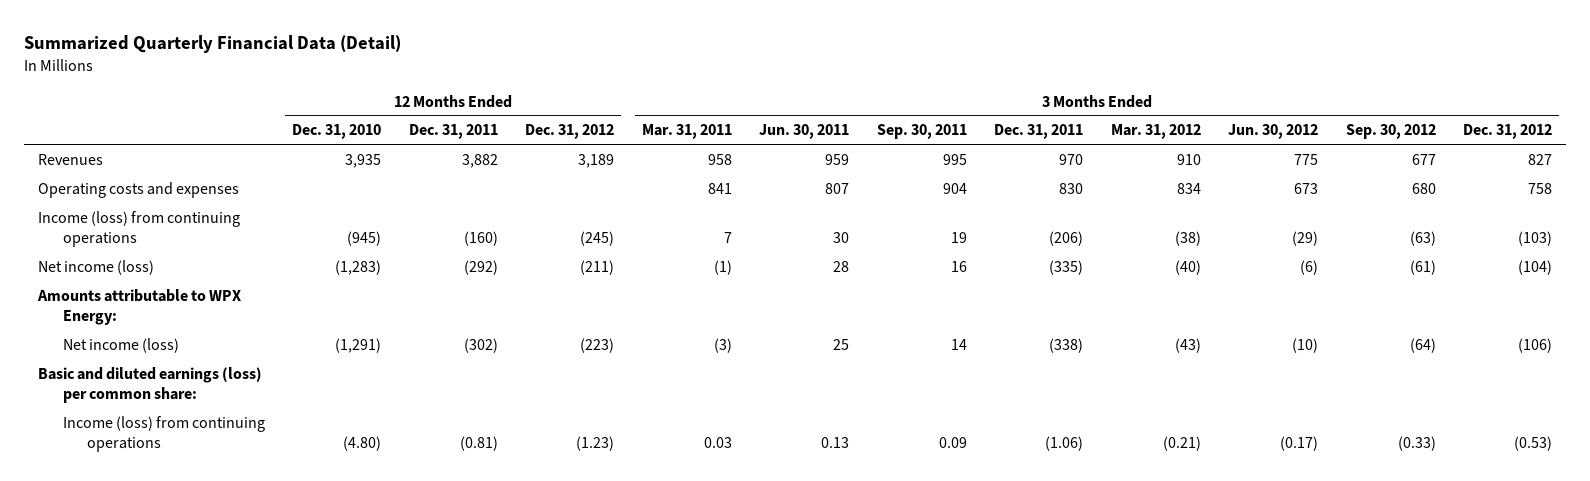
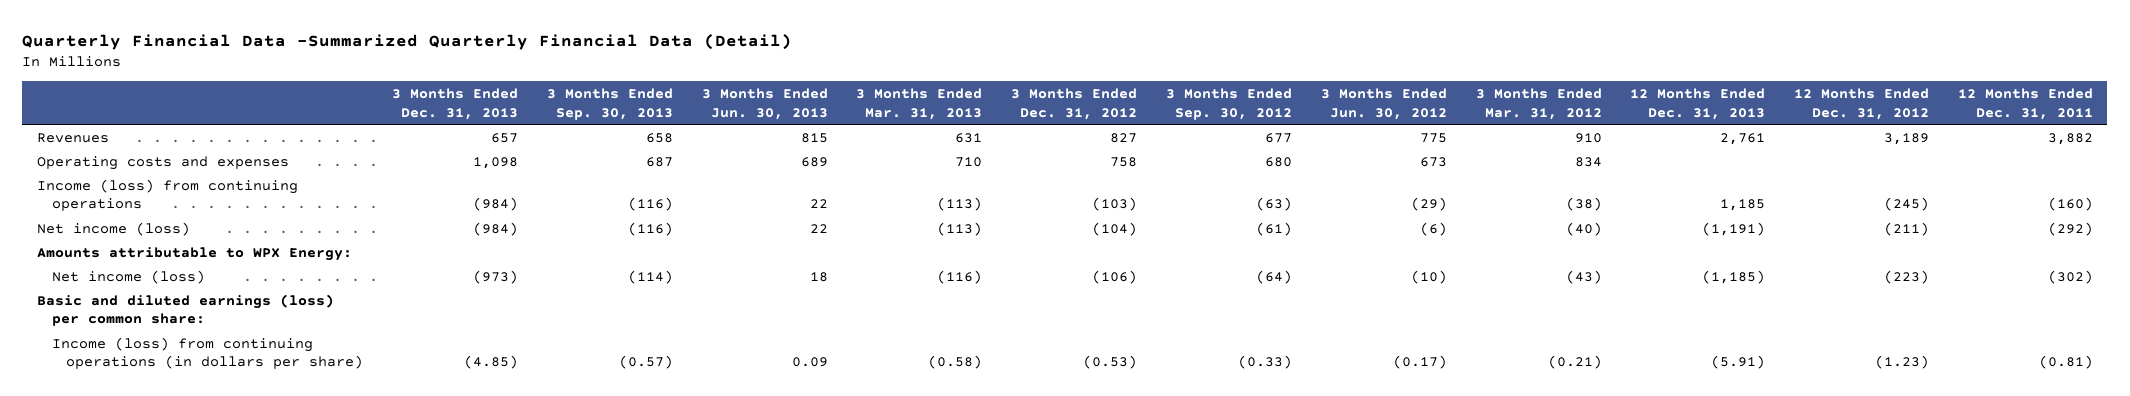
[24,35,402,54] Summarized Quarterly Financial Data (Detail) -> [22,33,793,50] Quarterly Financial Data -Summarized Quarterly Financial Data (Detail)
[292,124,382,140] Dec. 31, 2010 -> none
[641,124,732,140] Mar. 31, 2011 -> none
[759,124,850,140] Jun. 30, 2011 -> none
[876,124,967,140] Sep. 30, 2011 -> none
[994,124,1084,140] Dec. 31, 2011 -> none
none -> [392,88,519,120] 3 Months Ended Dec. 31, 2013
none -> [546,88,673,120] 3 Months Ended Sep. 30, 2013
none -> [701,88,828,120] 3 Months Ended Jun. 30, 2013
none -> [856,88,983,120] 3 Months Ended Mar. 31, 2013
none -> [1630,88,1766,120] 12 Months Ended Dec. 31, 2013
[62,415,265,453] Income (loss) from continuing operations -> [51,336,364,370] Income (loss) from continuing operations (in dollars per share)

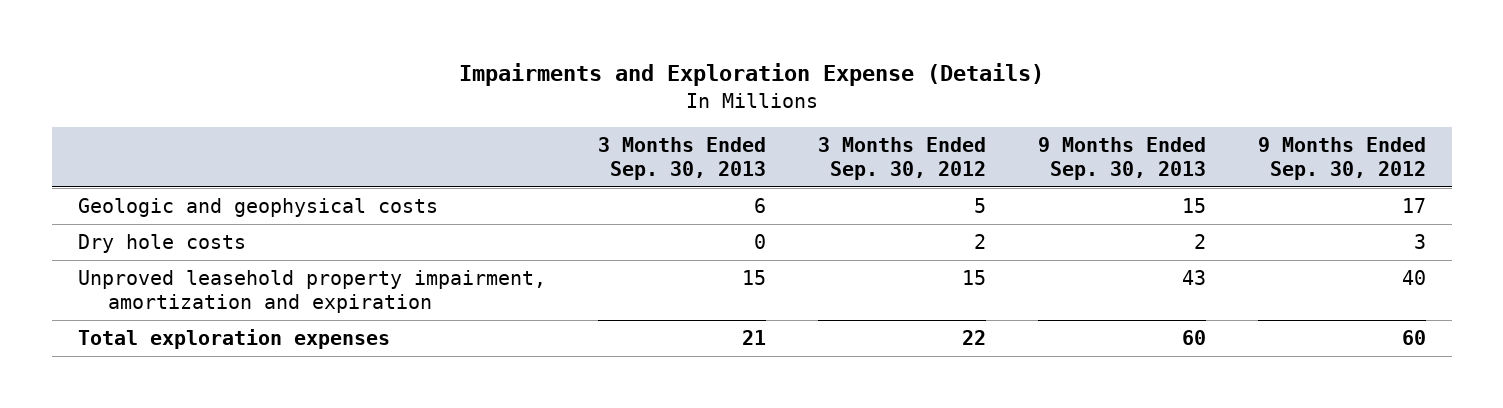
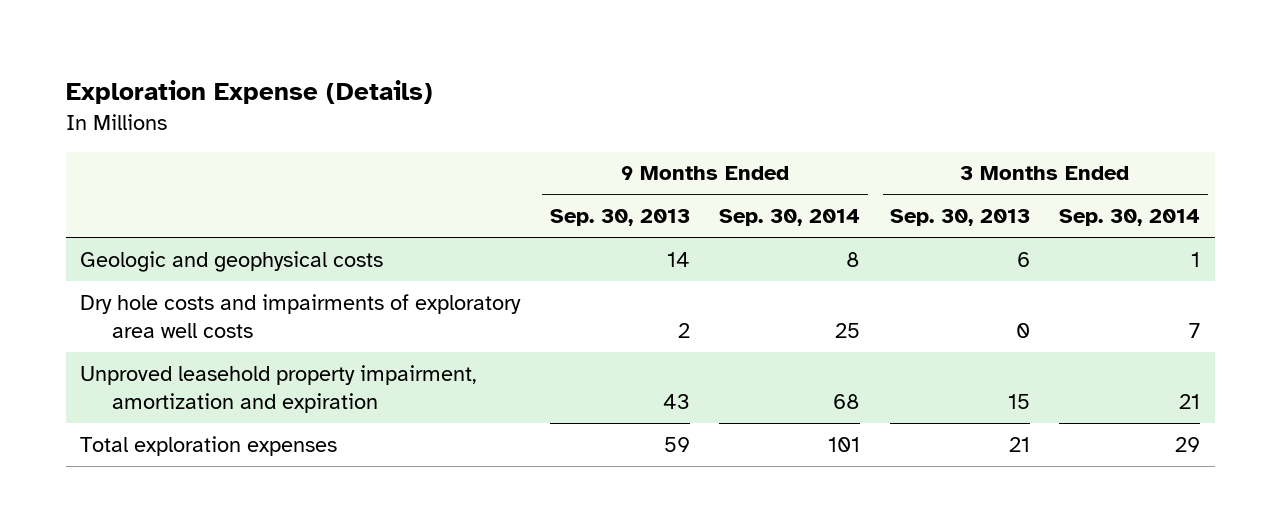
[458,63,1044,87] Impairments and Exploration Expense (Details) -> [65,79,433,104] Exploration Expense (Details)
[817,137,986,180] 3 Months Ended Sep. 30, 2012 -> none
[1257,137,1426,180] 9 Months Ended Sep. 30, 2012 -> none
none -> [719,209,861,227] Sep. 30, 2014
none -> [1059,209,1201,227] Sep. 30, 2014
[1181,198,1206,214] 15 -> [666,251,690,267] 14
[77,234,246,254] Dry hole costs -> [80,293,522,339] Dry hole costs and impairments of exploratory area well costs
[1181,330,1206,346] 60 -> [663,436,690,452] 59

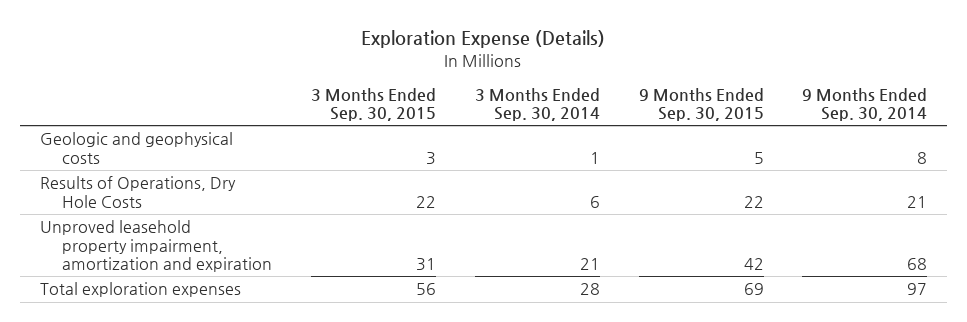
[549,209,690,227] Sep. 30, 2013 -> none
[889,209,1030,227] Sep. 30, 2013 -> none
none -> [311,87,437,121] 3 Months Ended Sep. 30, 2015
none -> [638,87,764,121] 9 Months Ended Sep. 30, 2015
[80,293,522,339] Dry hole costs and impairments of exploratory area well costs -> [39,176,236,208] Results of Operations, Dry Hole Costs
[835,323,861,339] 25 -> [907,195,928,208] 21
[1189,323,1201,339] 7 -> [589,195,600,208] 6
[828,436,861,452] 101 -> [907,283,928,296] 97
[1175,436,1201,452] 29 -> [579,283,600,296] 28

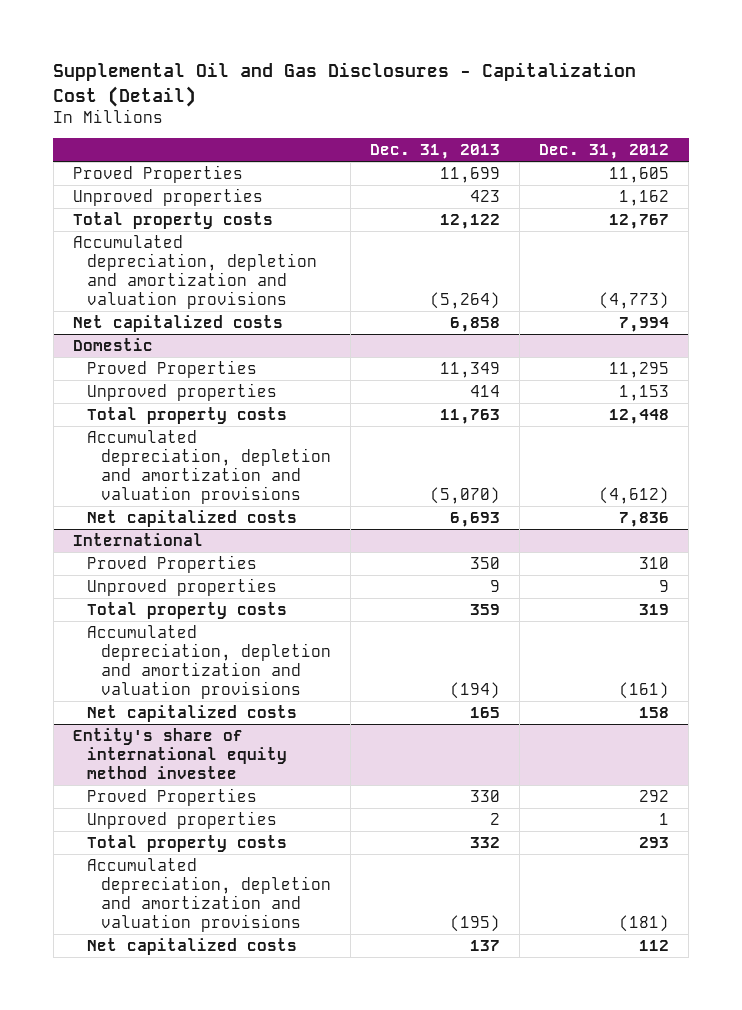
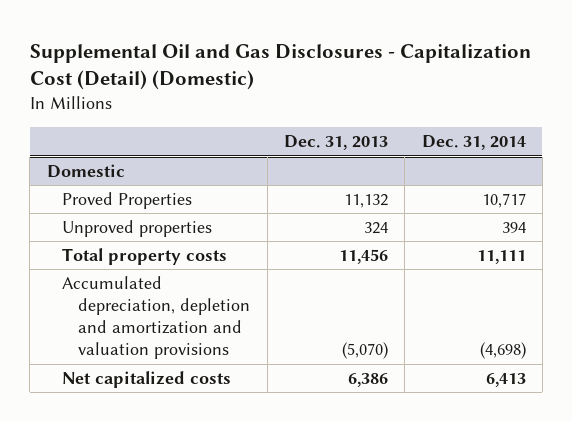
[53,62,637,107] Supplemental Oil and Gas Disclosures - Capitalization Cost (Detail) -> [29,43,531,91] Supplemental Oil and Gas Disclosures - Capitalization Cost (Detail) (Domestic)
[538,144,669,160] Dec. 31, 2012 -> none
none -> [421,135,526,151] Dec. 31, 2014
[72,164,243,183] Proved Properties -> none
[72,187,263,206] Unproved properties -> none
[72,211,273,229] Total property costs -> none
[72,234,317,309] Accumulated depreciation, depletion and amortization and valuation provisions -> none
[72,314,283,332] Net capitalized costs -> none
[439,361,500,378] 11,349 -> [343,193,388,208] 11,132
[469,384,500,397] 414 -> [363,221,388,234] 324
[439,408,500,424] 11,763 -> [338,248,388,264] 11,456
[72,532,203,546] International -> none
[86,554,257,573] Proved Properties -> none
[86,577,277,596] Unproved properties -> none
[86,601,287,619] Total property costs -> none
[86,624,331,699] Accumulated depreciation, depletion and amortization and valuation provisions -> none
[86,704,297,722] Net capitalized costs -> none
[72,727,287,779] Entity's share of international equity method investee -> none
[86,787,257,806] Proved Properties -> none
[86,810,277,829] Unproved properties -> none
[86,834,287,852] Total property costs -> none
[86,857,331,932] Accumulated depreciation, depletion and amortization and valuation provisions -> none
[86,937,297,955] Net capitalized costs -> none
[449,511,500,527] 6,693 -> [347,372,388,387] 6,386

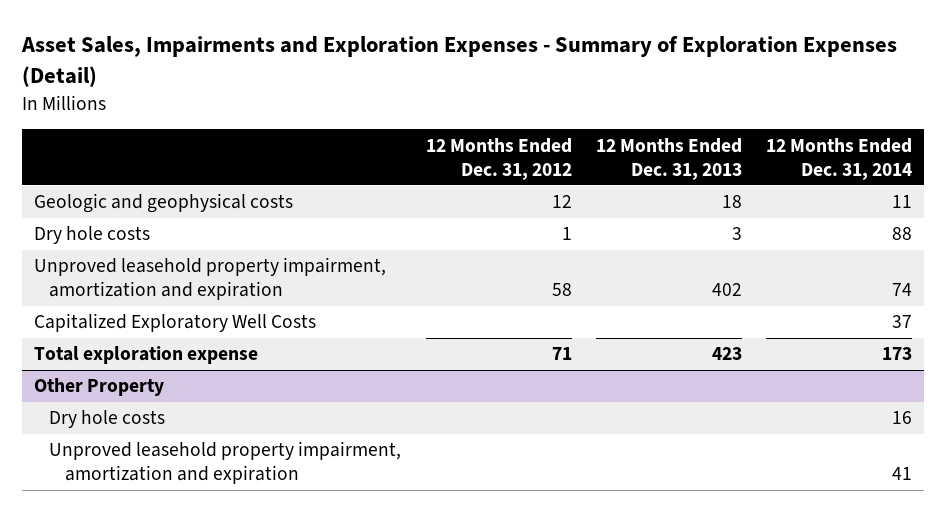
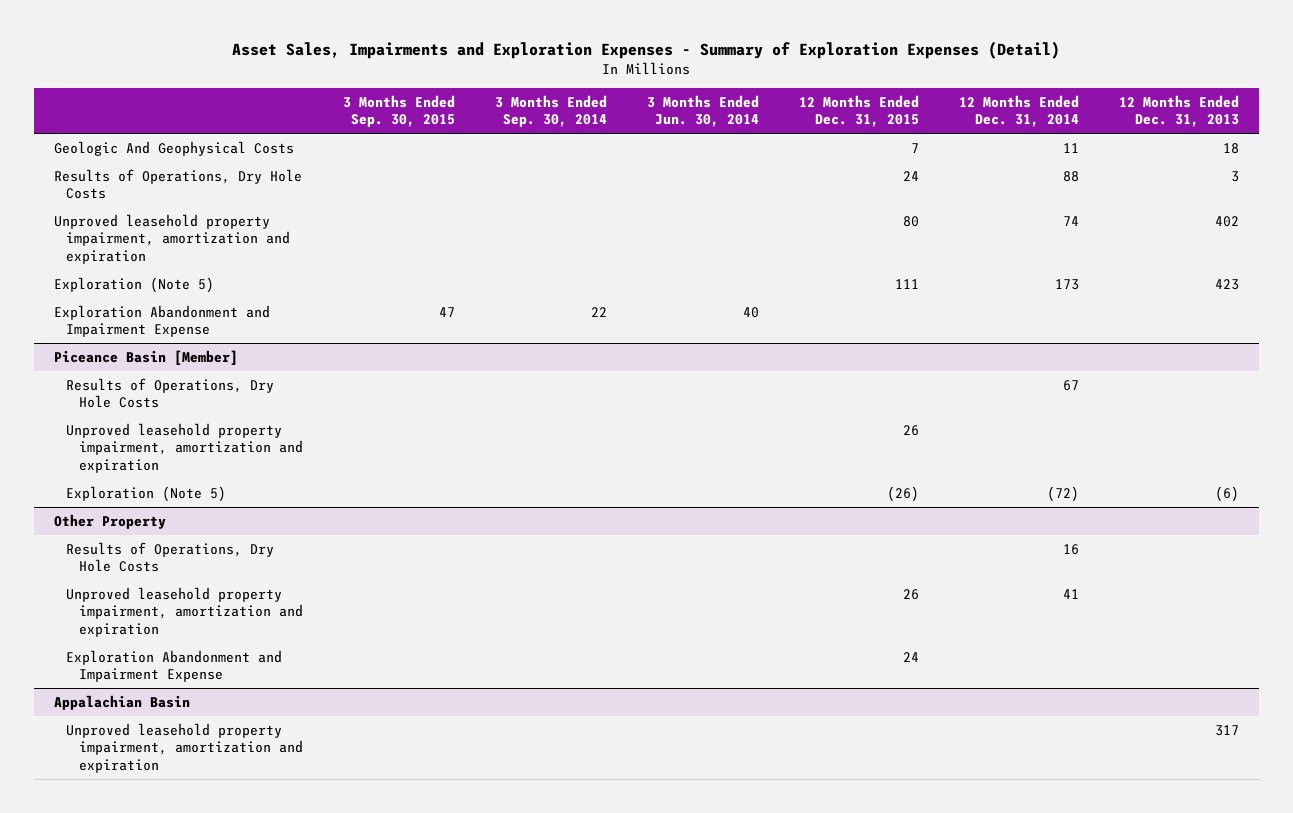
[425,137,572,180] 12 Months Ended Dec. 31, 2012 -> none
none -> [343,94,456,128] 3 Months Ended Sep. 30, 2015
none -> [495,94,608,128] 3 Months Ended Sep. 30, 2014
none -> [647,94,760,128] 3 Months Ended Jun. 30, 2014
none -> [799,94,920,128] 12 Months Ended Dec. 31, 2015
[33,193,293,214] Geologic and geophysical costs -> [53,140,294,156] Geologic And Geophysical Costs
[33,226,150,245] Dry hole costs -> [53,168,302,200] Results of Operations, Dry Hole Costs
[33,313,316,333] Capitalized Exploratory Well Costs -> none
[33,346,258,365] Total exploration expense -> [53,276,214,293] Exploration (Note 5)
none -> [53,304,270,338] Exploration Abandonment and Impairment Expense
none -> [53,349,238,365] Piceance Basin [Member]
none -> [66,377,275,409] Results of Operations, Dry Hole Costs
none -> [66,422,304,473] Unproved leasehold property impairment, amortization and expiration
none -> [66,485,227,502] Exploration (Note 5)
[49,410,166,429] Dry hole costs -> [66,541,275,573] Results of Operations, Dry Hole Costs
none -> [66,649,283,683] Exploration Abandonment and Impairment Expense
none -> [53,694,190,710] Appalachian Basin
none -> [66,722,304,773] Unproved leasehold property impairment, amortization and expiration

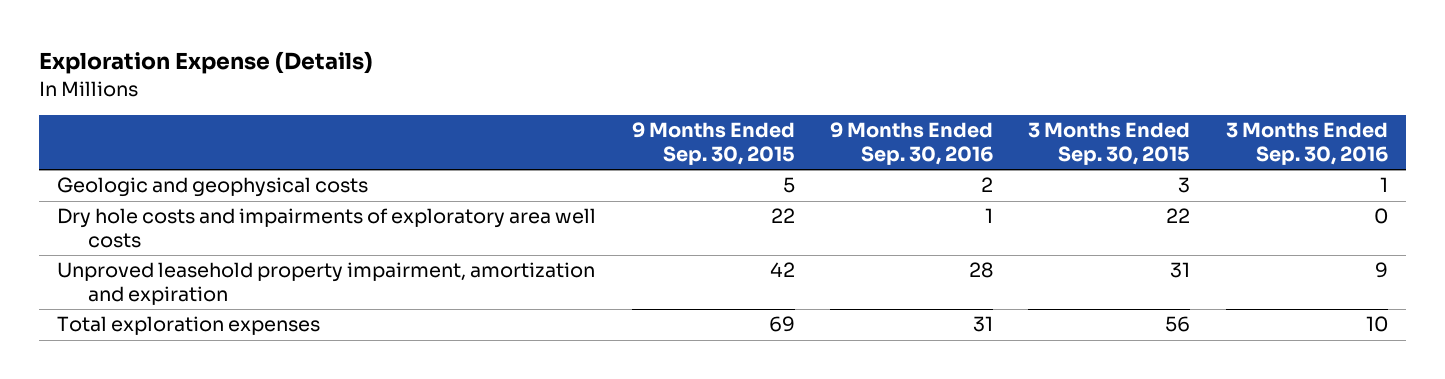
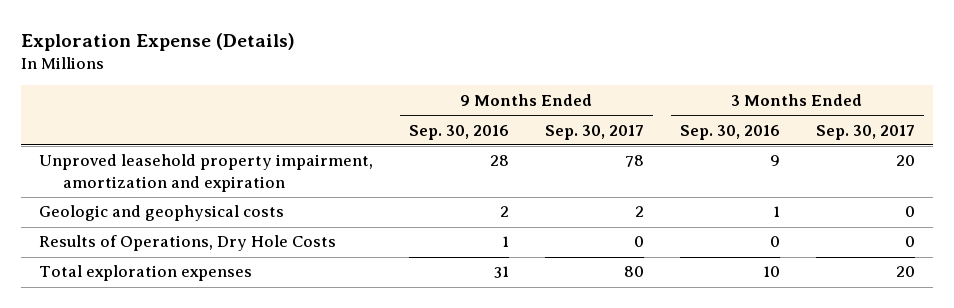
[631,122,795,166] 9 Months Ended Sep. 30, 2015 -> none
[1028,122,1191,166] 3 Months Ended Sep. 30, 2015 -> none
none -> [544,124,644,140] Sep. 30, 2017
none -> [815,124,915,140] Sep. 30, 2017
[57,208,597,249] Dry hole costs and impairments of exploratory area well costs -> none
[57,177,369,198] Geologic and geophysical costs -> [39,205,285,222] Geologic and geophysical costs
none -> [39,235,337,252] Results of Operations, Dry Hole Costs

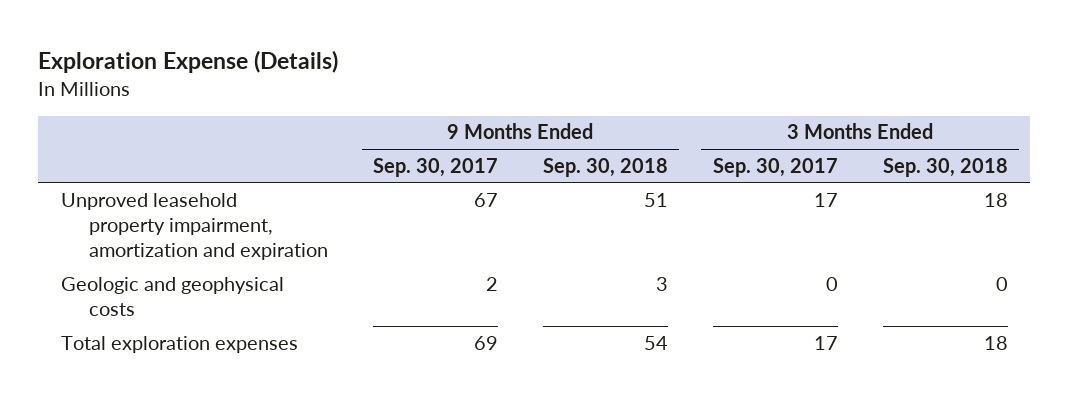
[408,124,509,140] Sep. 30, 2016 -> none
[679,124,780,140] Sep. 30, 2016 -> none
none -> [542,157,668,177] Sep. 30, 2018
none -> [882,157,1008,177] Sep. 30, 2018
[624,155,644,168] 78 -> [474,192,499,207] 67
[895,155,915,167] 20 -> [813,192,838,207] 17
[39,235,337,252] Results of Operations, Dry Hole Costs -> none
[623,266,644,278] 80 -> [474,335,499,350] 69
[895,266,915,278] 20 -> [813,335,838,350] 17

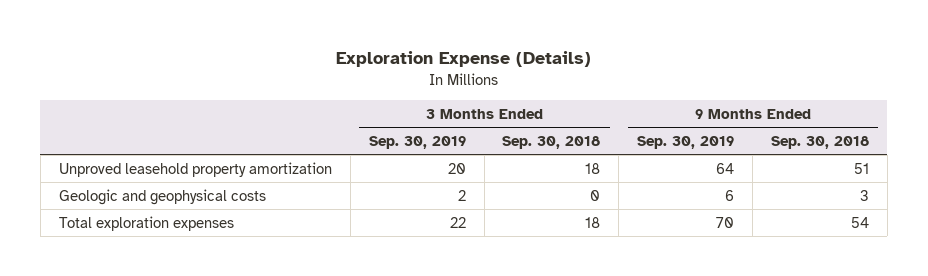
[373,157,499,177] Sep. 30, 2017 -> none
[712,157,838,177] Sep. 30, 2017 -> none
none -> [368,135,466,149] Sep. 30, 2019
none -> [637,135,735,149] Sep. 30, 2019
[60,192,329,261] Unproved leasehold property impairment, amortization and expiration -> [58,161,332,177] Unproved leasehold property amortization

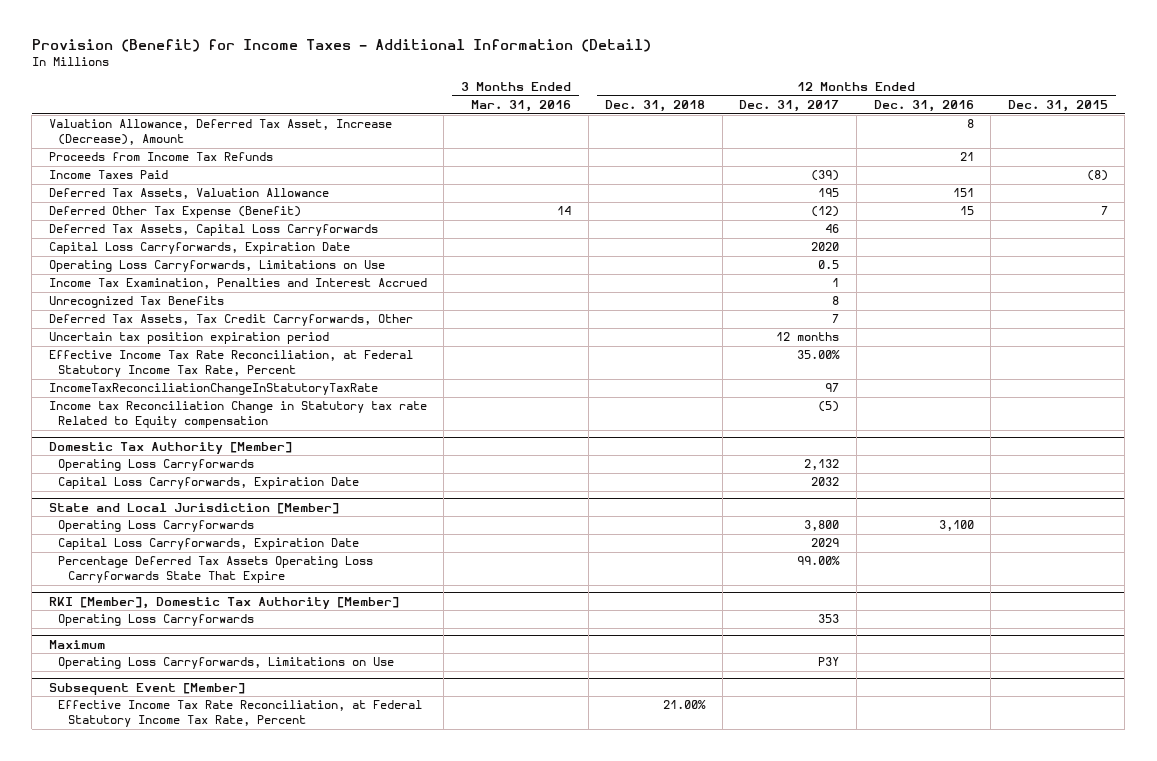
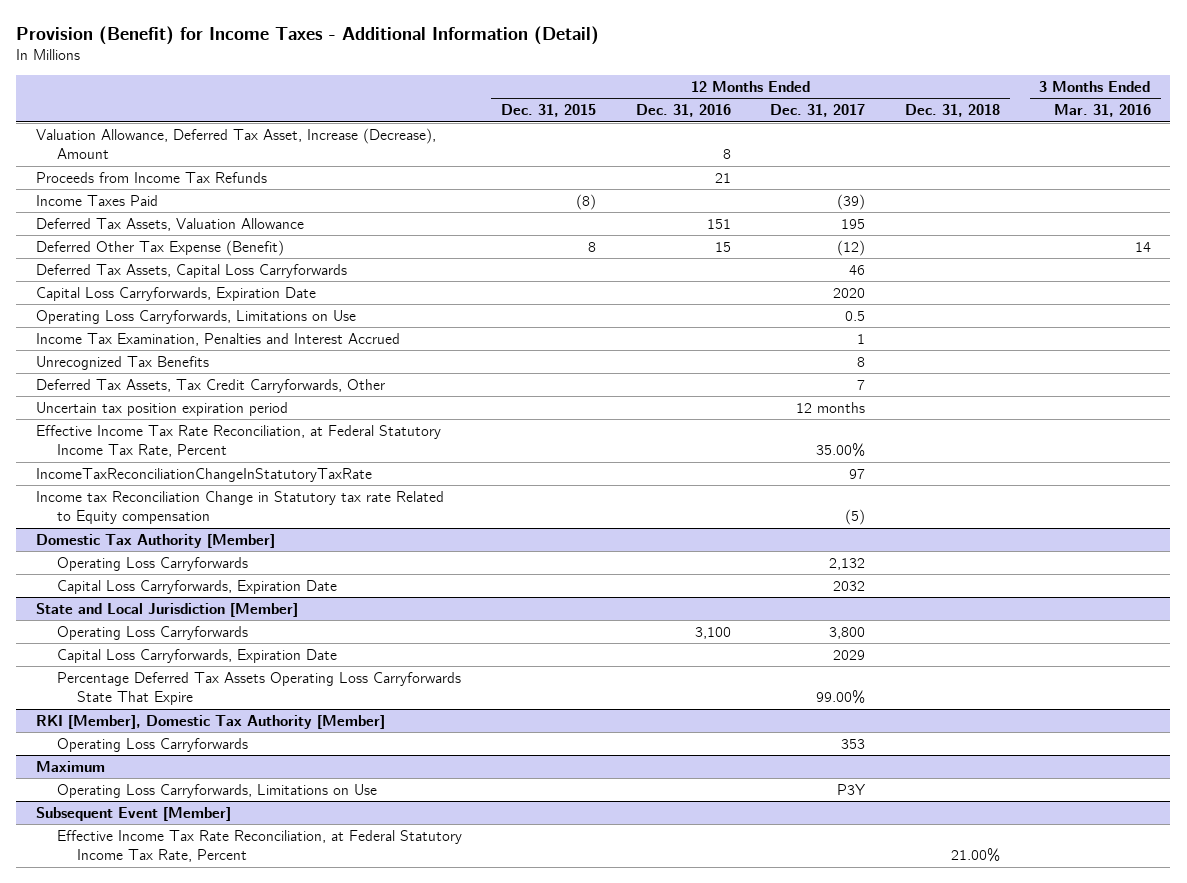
[1100,206,1108,216] 7 -> [588,241,597,252] 8

